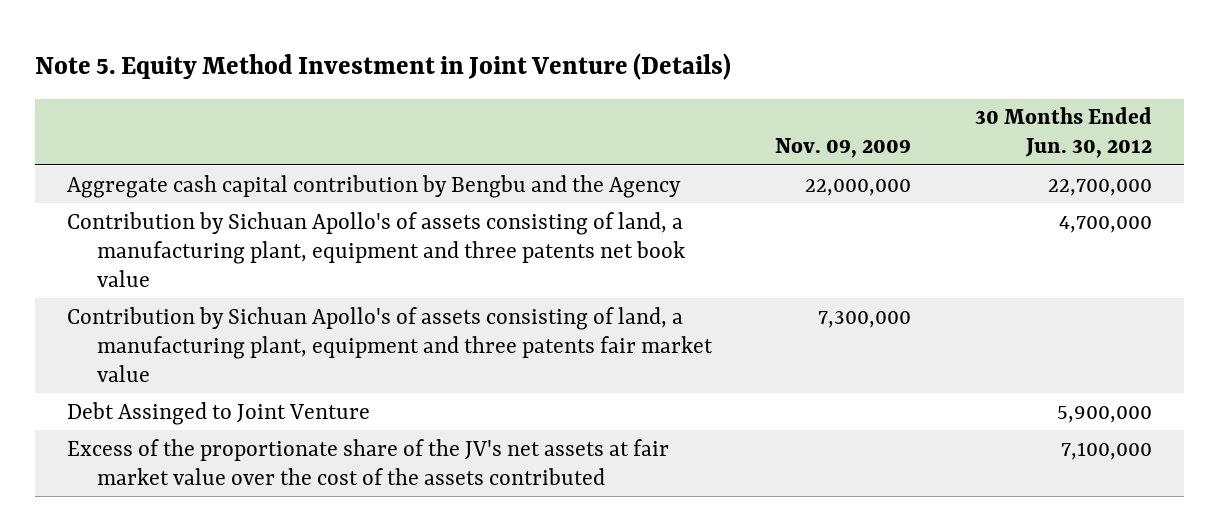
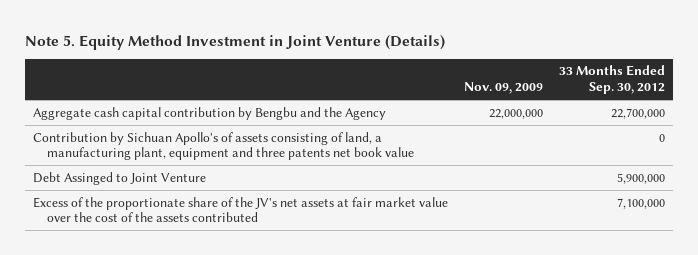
[974,107,1152,159] 30 Months Ended Jun. 30, 2012 -> none
none -> [558,65,665,95] 33 Months Ended Sep. 30, 2012
[67,306,713,383] Contribution by Sichuan Apollo's of assets consisting of land, a manufacturing plant, equipment and three patents fair market value -> none

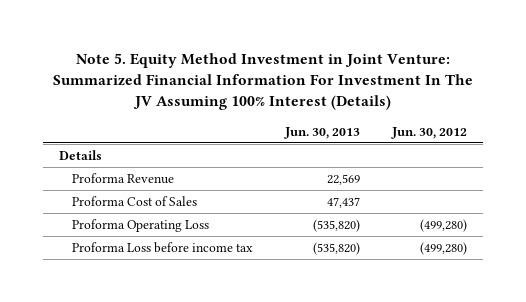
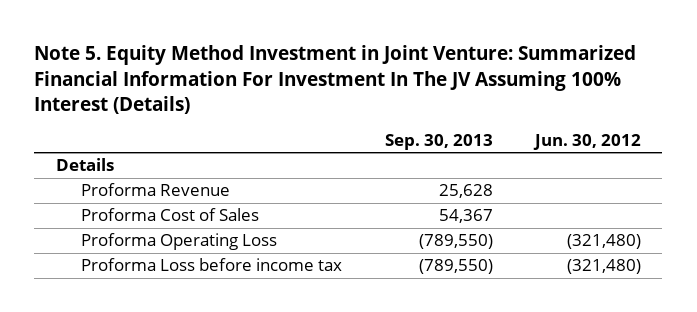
[283,126,360,139] Jun. 30, 2013 -> none
none -> [384,133,493,150] Sep. 30, 2013
[420,218,468,232] (499,280) -> [567,234,642,250] (321,480)
[420,241,468,255] (499,280) -> [567,259,642,275] (321,480)

